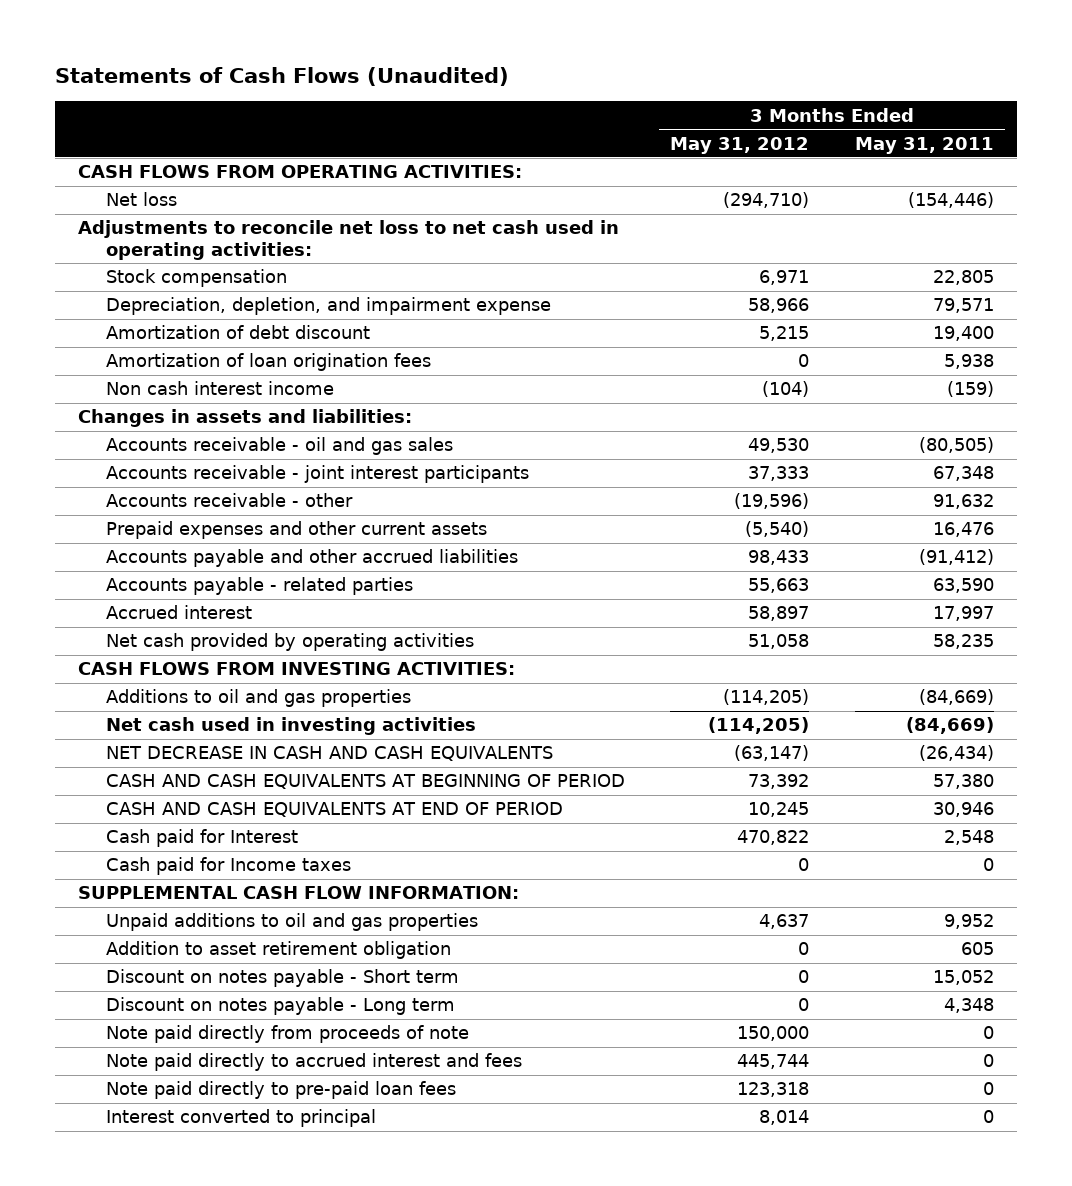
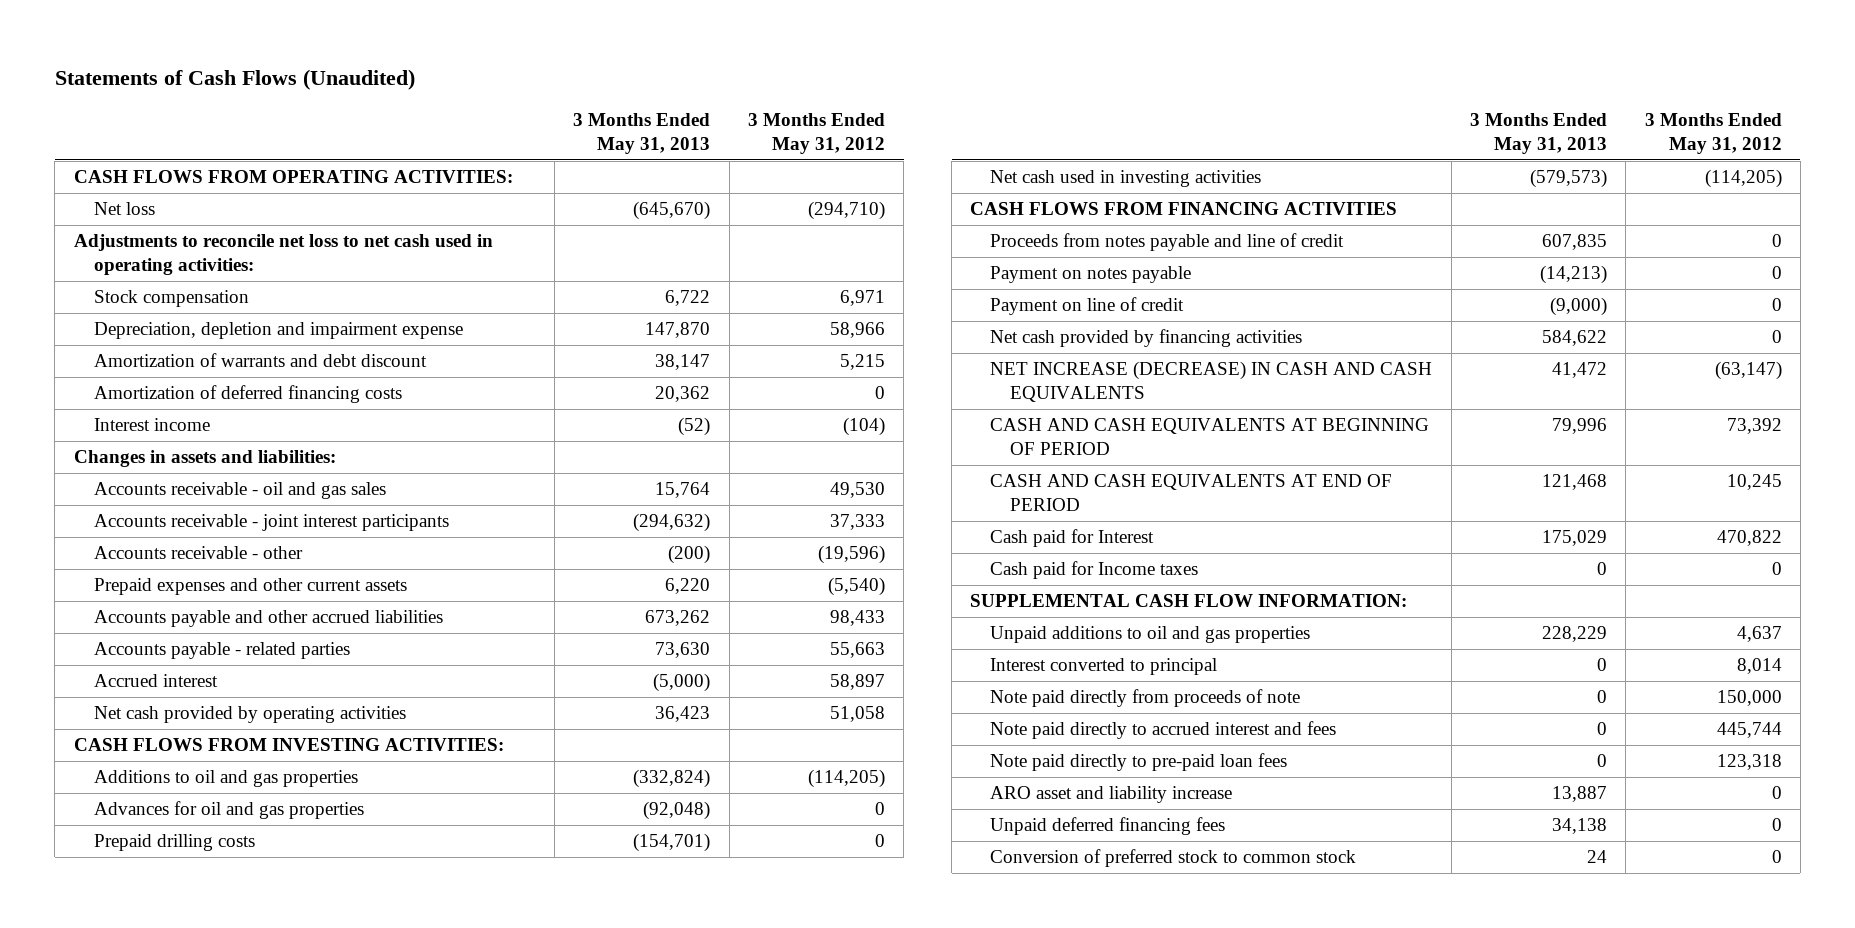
[855,136,995,154] May 31, 2011 -> none
none -> [573,112,711,154] 3 Months Ended May 31, 2013
[105,353,431,372] Amortization of loan origination fees -> none
[105,297,551,316] Depreciation, depletion, and impairment expense -> [93,322,463,340] Depreciation, depletion and impairment expense
[105,325,370,340] Amortization of debt discount -> [93,353,427,368] Amortization of warrants and debt discount
none -> [93,385,402,404] Amortization of deferred financing costs
[105,381,334,396] Non cash interest income -> [93,418,210,432] Interest income
none -> [93,801,364,820] Advances for oil and gas properties
none -> [93,834,255,852] Prepaid drilling costs
none -> [970,202,1398,216] CASH FLOWS FROM FINANCING ACTIVITIES
none -> [990,233,1345,252] Proceeds from notes payable and line of credit
none -> [990,266,1192,284] Payment on notes payable
none -> [990,297,1185,316] Payment on line of credit
none -> [990,329,1303,348] Net cash provided by financing activities
[105,746,553,762] NET DECREASE IN CASH AND CASH EQUIVALENTS -> [990,361,1433,403] NET INCREASE (DECREASE) IN CASH AND CASH EQUIVALENTS
[105,941,451,960] Addition to asset retirement obligation -> none
[105,969,459,988] Discount on notes payable - Short term -> none
[105,997,455,1016] Discount on notes payable - Long term -> none
[105,1109,376,1128] Interest converted to principal -> [990,658,1218,676] Interest converted to principal
none -> [990,786,1233,804] ARO asset and liability increase
none -> [990,817,1226,836] Unpaid deferred financing fees
none -> [990,849,1357,868] Conversion of preferred stock to common stock

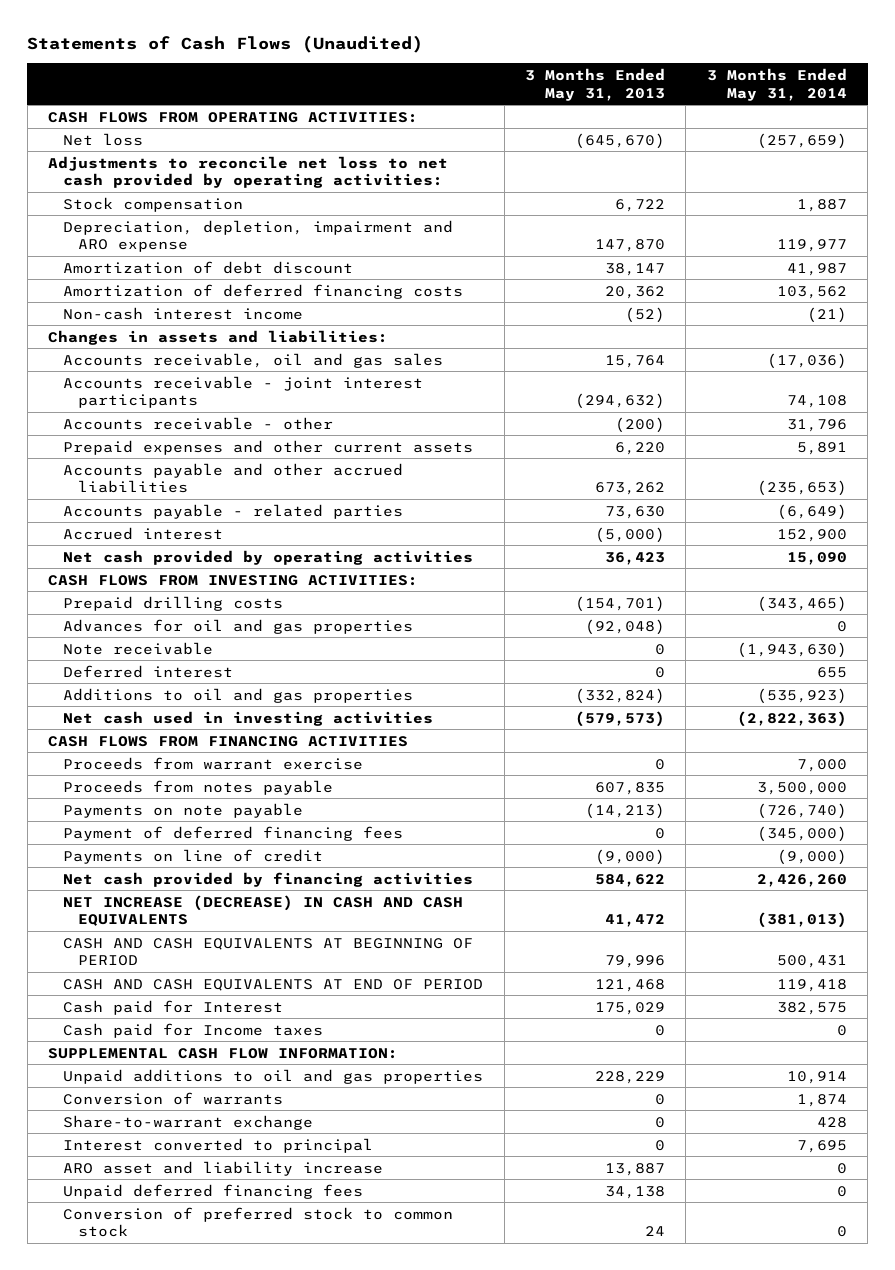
[747,112,885,154] 3 Months Ended May 31, 2012 -> none
none -> [706,67,847,101] 3 Months Ended May 31, 2014
[73,234,493,276] Adjustments to reconcile net loss to net cash used in operating activities: -> [48,155,449,189] Adjustments to reconcile net loss to net cash provided by operating activities:
[93,322,463,340] Depreciation, depletion and impairment expense -> [63,219,454,253] Depreciation, depletion, impairment and ARO expense
[93,353,427,368] Amortization of warrants and debt discount -> [63,260,354,274] Amortization of debt discount
[93,418,210,432] Interest income -> [63,306,304,320] Non-cash interest income
[93,482,386,500] Accounts receivable - oil and gas sales -> [63,352,444,368] Accounts receivable, oil and gas sales
[93,801,364,820] Advances for oil and gas properties -> [63,618,414,634] Advances for oil and gas properties
none -> [63,641,214,655] Note receivable
none -> [63,664,234,678] Deferred interest
[93,770,358,788] Additions to oil and gas properties -> [63,687,414,703] Additions to oil and gas properties
none -> [63,756,364,770] Proceeds from warrant exercise
[990,233,1345,252] Proceeds from notes payable and line of credit -> [63,779,334,795] Proceeds from notes payable
[990,266,1192,284] Payment on notes payable -> [63,802,304,818] Payments on note payable
none -> [63,825,404,841] Payment of deferred financing fees
[990,297,1185,316] Payment on line of credit -> [63,848,324,864] Payments on line of credit
none -> [63,1091,284,1105] Conversion of warrants
none -> [63,1114,314,1130] Share-to-warrant exchange
[990,689,1301,708] Note paid directly from proceeds of note -> none
[990,721,1337,740] Note paid directly to accrued interest and fees -> none
[990,753,1288,772] Note paid directly to pre-paid loan fees -> none

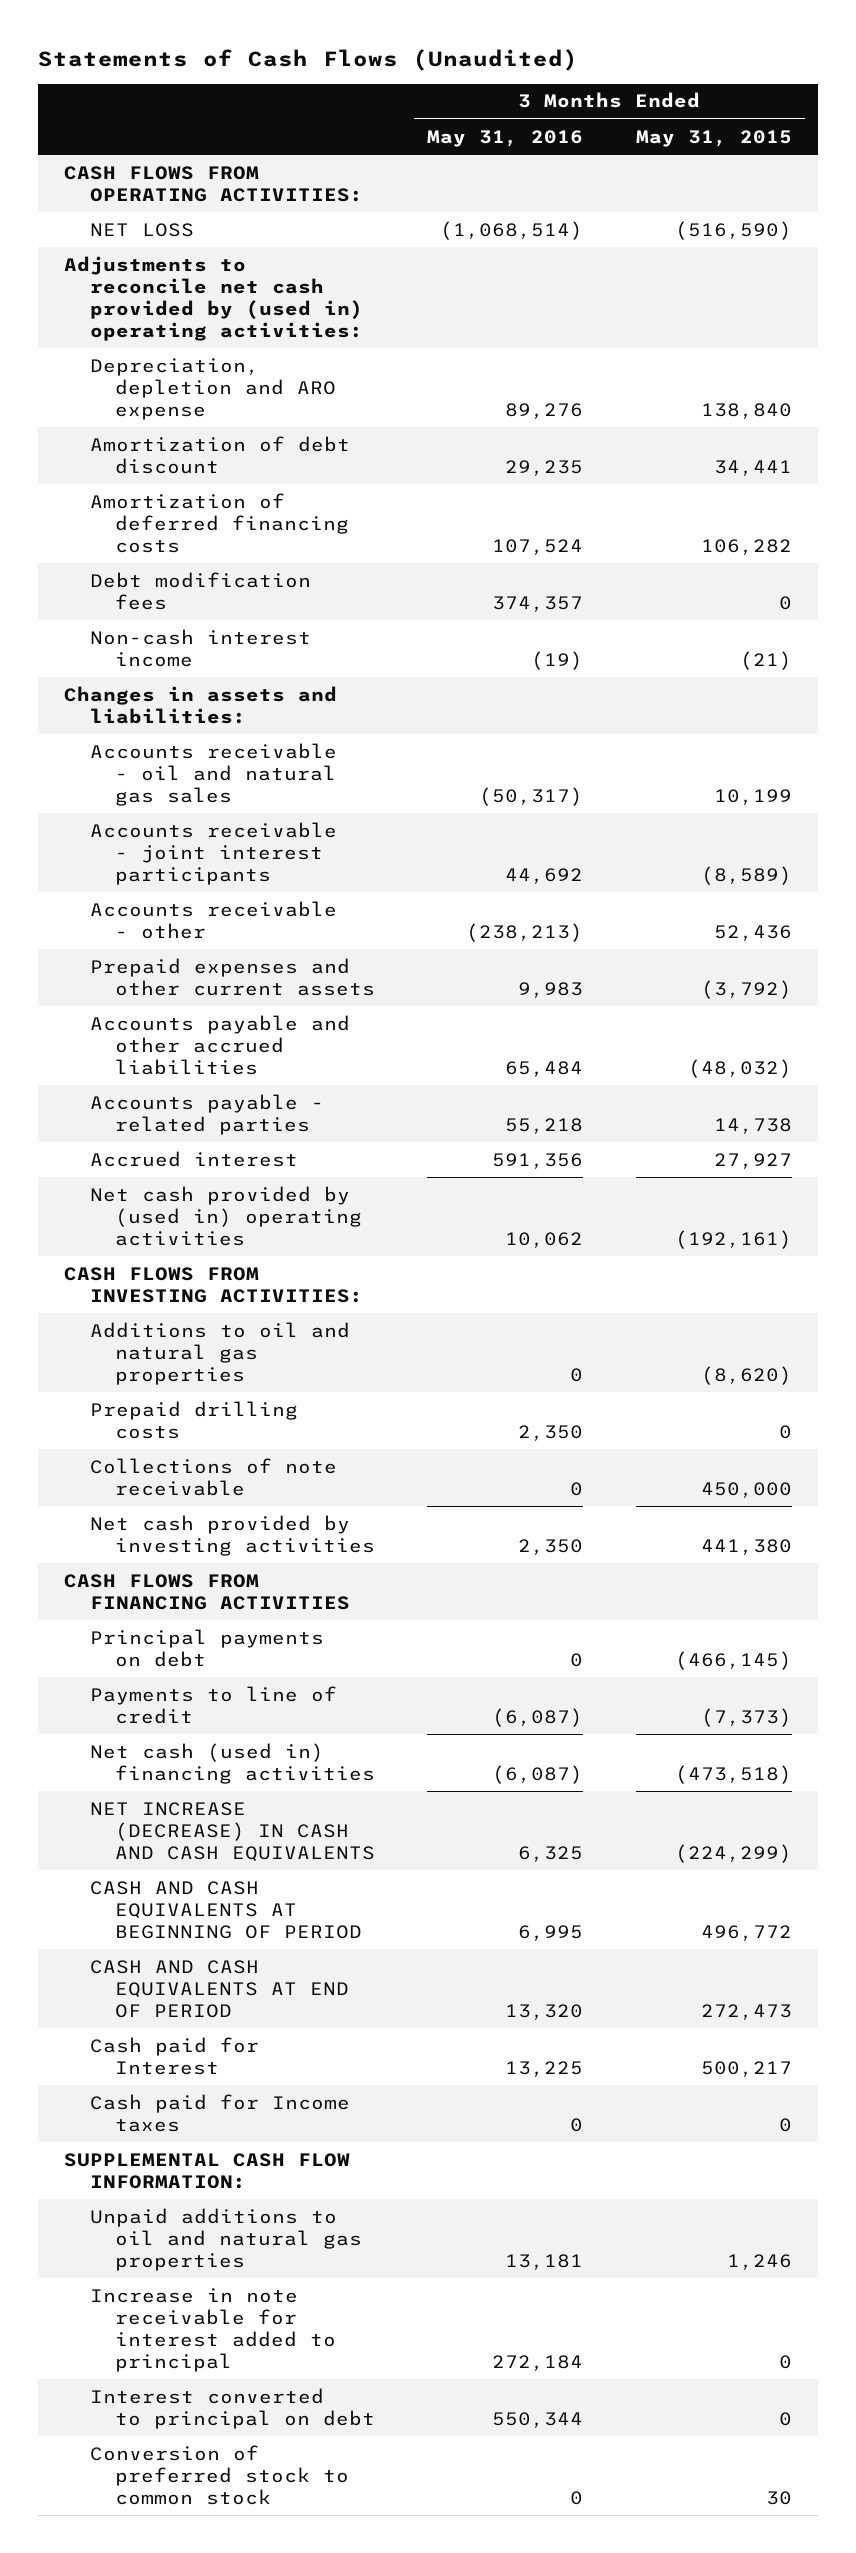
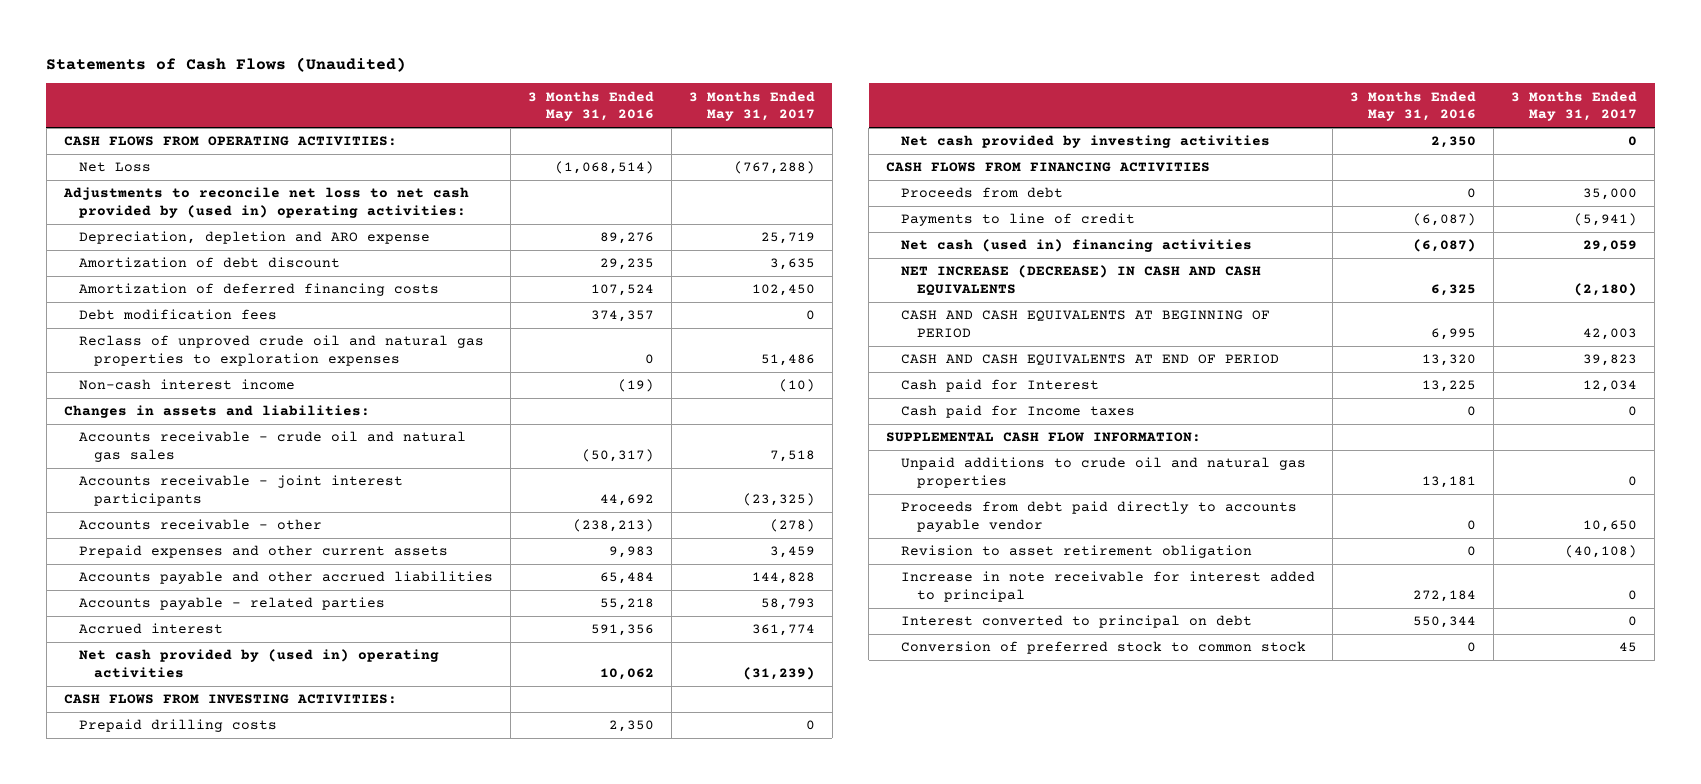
[635,129,792,147] May 31, 2015 -> none
none -> [688,90,815,122] 3 Months Ended May 31, 2017
[89,222,194,237] NET LOSS -> [78,162,151,173] Net Loss
[64,255,363,341] Adjustments to reconcile net cash provided by (used in) operating activities: -> [62,187,469,219] Adjustments to reconcile net loss to net cash provided by (used in) operating activities:
none -> [78,335,484,367] Reclass of unproved crude oil and natural gas properties to exploration expenses
[89,742,337,806] Accounts receivable - oil and natural gas sales -> [78,431,466,463] Accounts receivable - crude oil and natural gas sales
[89,1321,350,1385] Additions to oil and natural gas properties -> none
[89,1457,337,1496] Collections of note receivable -> none
[89,1628,324,1667] Principal payments on debt -> none
none -> [901,187,1064,199] Proceeds from debt
[89,2207,363,2271] Unpaid additions to oil and natural gas properties -> [901,457,1307,489] Unpaid additions to crude oil and natural gas properties
none -> [901,501,1298,533] Proceeds from debt paid directly to accounts payable vendor
none -> [901,545,1253,559] Revision to asset retirement obligation

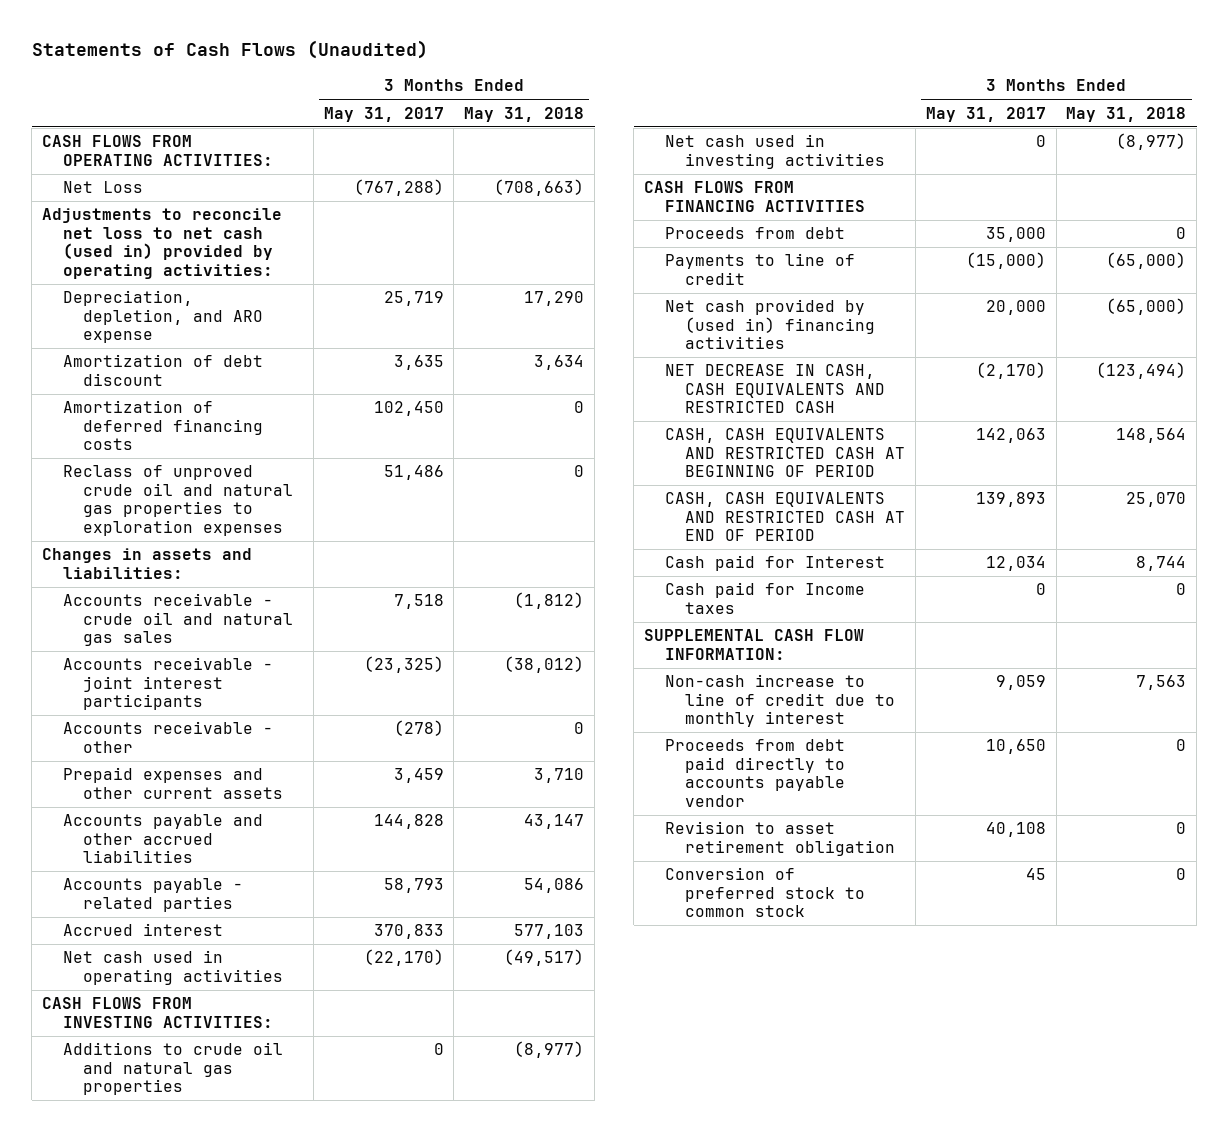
[527,90,654,122] 3 Months Ended May 31, 2016 -> none
none -> [464,106,585,122] May 31, 2018
[62,187,469,219] Adjustments to reconcile net loss to net cash provided by (used in) operating activities: -> [42,208,283,279] Adjustments to reconcile net loss to net cash (used in) provided by operating activities:
[78,231,430,245] Depreciation, depletion and ARO expense -> [62,290,264,344] Depreciation, depletion, and ARO expense
[78,309,277,321] Debt modification fees -> none
[78,379,295,391] Non-cash interest income -> none
[751,624,815,637] 361,774 -> [373,924,444,940] 370,833
[78,649,439,679] Net cash provided by (used in) operating activities -> [62,950,284,985] Net cash used in operating activities
[742,667,815,681] (31,239) -> [363,949,444,967] (22,170)
[78,719,277,733] Prepaid drilling costs -> none
none -> [62,1042,283,1096] Additions to crude oil and natural gas properties
[901,135,1271,149] Net cash provided by investing activities -> [664,134,886,169] Net cash used in investing activities
[1574,213,1638,227] (5,941) -> [965,252,1046,270] (15,000)
[901,239,1253,253] Net cash (used in) financing activities -> [664,299,876,350] Net cash provided by (used in) financing activities
[1583,240,1638,253] 29,059 -> [985,300,1046,316] 20,000
[901,265,1262,297] NET INCREASE (DECREASE) IN CASH AND CASH EQUIVALENTS -> [664,364,886,414] NET DECREASE IN CASH, CASH EQUIVALENTS AND RESTRICTED CASH
[1574,283,1638,297] (2,180) -> [975,362,1046,380] (2,170)
[901,310,1271,339] CASH AND CASH EQUIVALENTS AT BEGINNING OF PERIOD -> [664,428,906,478] CASH, CASH EQUIVALENTS AND RESTRICTED CASH AT BEGINNING OF PERIOD
[1583,328,1638,341] 42,003 -> [975,428,1046,444] 142,063
[901,354,1280,366] CASH AND CASH EQUIVALENTS AT END OF PERIOD -> [664,492,906,542] CASH, CASH EQUIVALENTS AND RESTRICTED CASH AT END OF PERIOD
[1583,354,1638,367] 39,823 -> [975,492,1046,508] 139,893
[901,457,1307,489] Unpaid additions to crude oil and natural gas properties -> none
none -> [664,674,896,728] Non-cash increase to line of credit due to monthly interest
[901,571,1316,603] Increase in note receivable for interest added to principal -> none
[901,615,1253,629] Interest converted to principal on debt -> none
[1565,545,1638,559] (40,108) -> [985,822,1046,838] 40,108

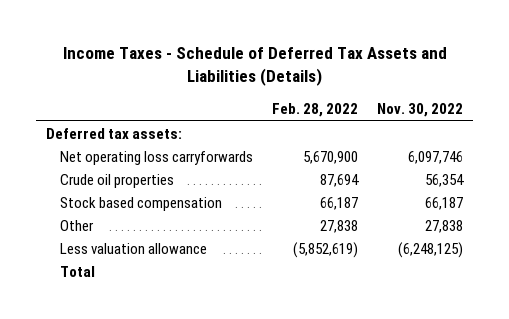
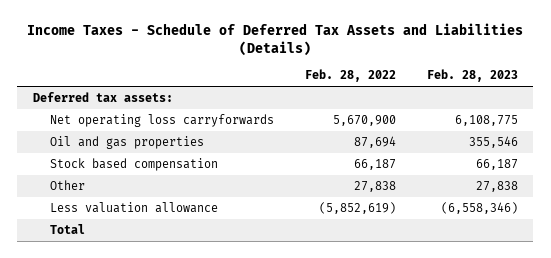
[377,103,464,118] Nov. 30, 2022 -> none
none -> [426,69,518,83] Feb. 28, 2023
[59,173,174,188] Crude oil properties -> [50,135,205,149] Oil and gas properties

